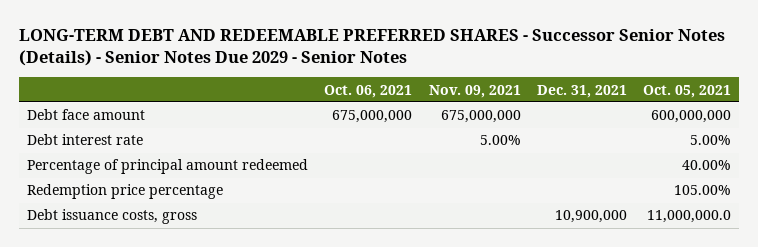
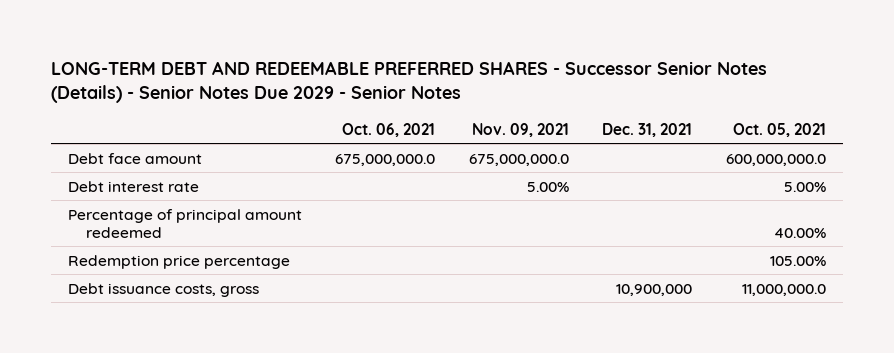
[332,110,413,124] 675,000,000 -> [335,153,436,166] 675,000,000.0
[440,110,521,124] 675,000,000 -> [468,153,569,166] 675,000,000.0
[651,110,732,124] 600,000,000 -> [725,153,826,166] 600,000,000.0

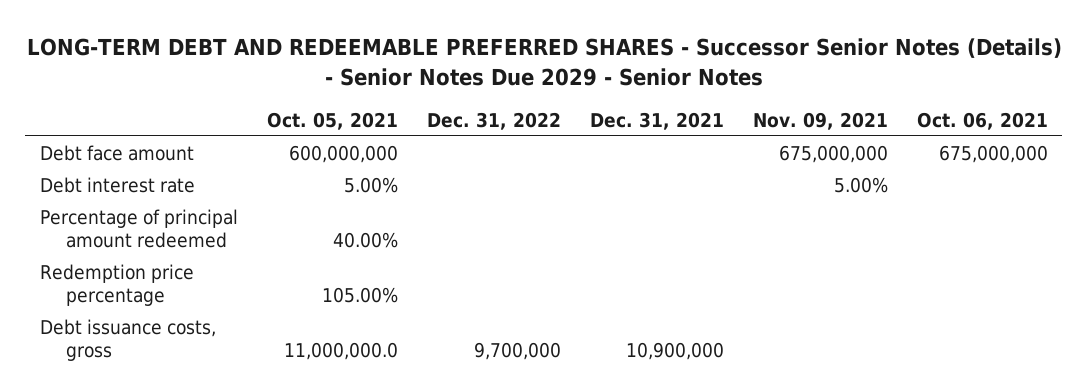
none -> [426,111,561,130] Dec. 31, 2022
[335,153,436,166] 675,000,000.0 -> [938,144,1048,163] 675,000,000
[468,153,569,166] 675,000,000.0 -> [778,144,888,163] 675,000,000
[725,153,826,166] 600,000,000.0 -> [288,144,398,163] 600,000,000

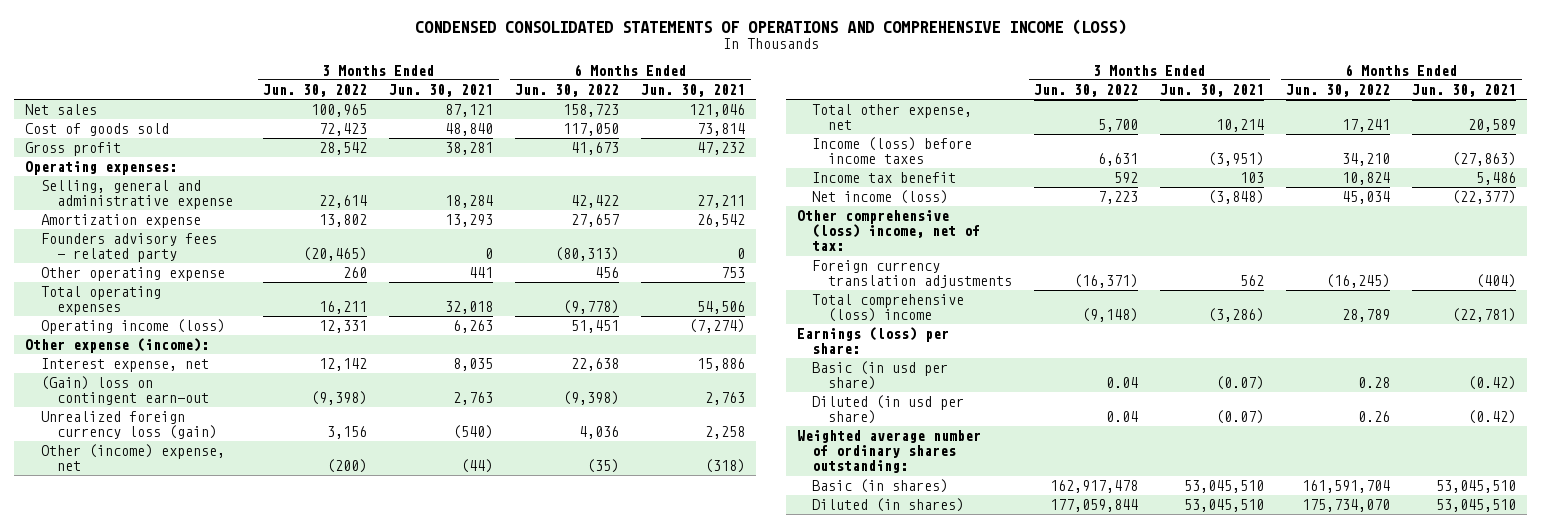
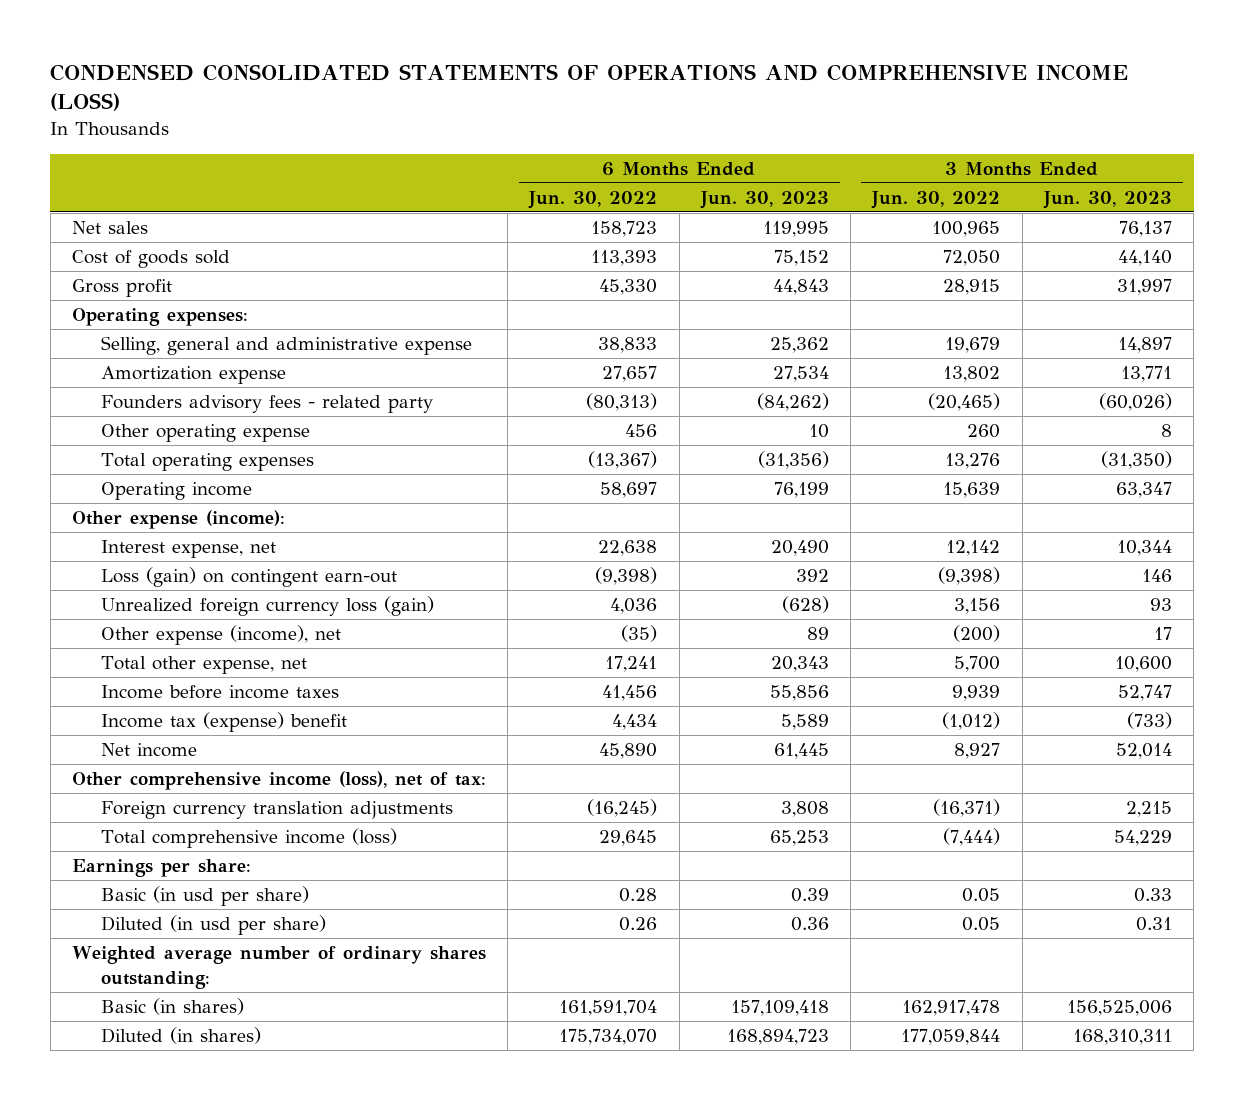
[389,83,494,97] Jun. 30, 2021 -> none
[641,83,746,97] Jun. 30, 2021 -> none
none -> [699,190,829,209] Jun. 30, 2023
none -> [1042,190,1172,209] Jun. 30, 2023
[319,123,368,137] 72,423 -> [943,250,1001,267] 72,050
[563,123,620,137] 117,050 -> [591,250,658,267] 113,393
[319,142,368,156] 28,542 -> [943,279,1001,296] 28,915
[571,142,620,156] 41,673 -> [599,279,658,296] 45,330
[319,195,368,209] 22,614 -> [945,337,1001,354] 19,679
[571,195,620,209] 42,422 -> [598,337,658,354] 38,833
[319,301,368,315] 16,211 -> [945,453,1001,470] 13,276
[563,300,620,315] (9,778) -> [588,451,658,470] (13,367)
[41,319,226,335] Operating income (loss) -> [101,482,253,501] Operating income
[319,320,368,334] 12,331 -> [943,482,1001,499] 15,639
[571,320,620,334] 51,451 -> [600,482,658,499] 58,697
[41,376,210,406] (Gain) loss on contingent earn-out -> [101,567,398,588] Loss (gain) on contingent earn-out
[41,444,226,472] Other (income) expense, net -> [101,625,342,646] Other expense (income), net
[812,137,973,165] Income (loss) before income taxes -> [101,685,340,700] Income before income taxes
[1098,153,1139,167] 6,631 -> [952,685,1001,702] 9,939
[1342,153,1391,167] 34,210 -> [602,685,658,702] 41,456
[812,172,957,184] Income tax benefit -> [101,712,348,733] Income tax (expense) benefit
[1114,172,1139,184] 592 -> [942,712,1001,731] (1,012)
[1342,172,1391,186] 10,824 -> [612,714,658,731] 4,434
[812,190,949,205] Net income (loss) -> [101,743,198,758] Net income
[1098,191,1139,205] 7,223 -> [954,743,1001,760] 8,927
[1342,191,1391,205] 45,034 -> [599,743,658,760] 45,890
[796,210,981,252] Other comprehensive (loss) income, net of tax: -> [72,771,487,791] Other comprehensive income (loss), net of tax:
[812,294,965,323] Total comprehensive (loss) income -> [101,828,398,849] Total comprehensive income (loss)
[1082,308,1139,323] (9,148) -> [943,828,1001,847] (7,444)
[1342,309,1391,323] 28,789 -> [599,830,658,847] 29,645
[796,327,949,355] Earnings (loss) per share: -> [72,859,252,878] Earnings per share:
[1106,377,1139,389] 0.04 -> [962,888,1001,903] 0.05
[1106,411,1139,423] 0.04 -> [962,917,1001,932] 0.05

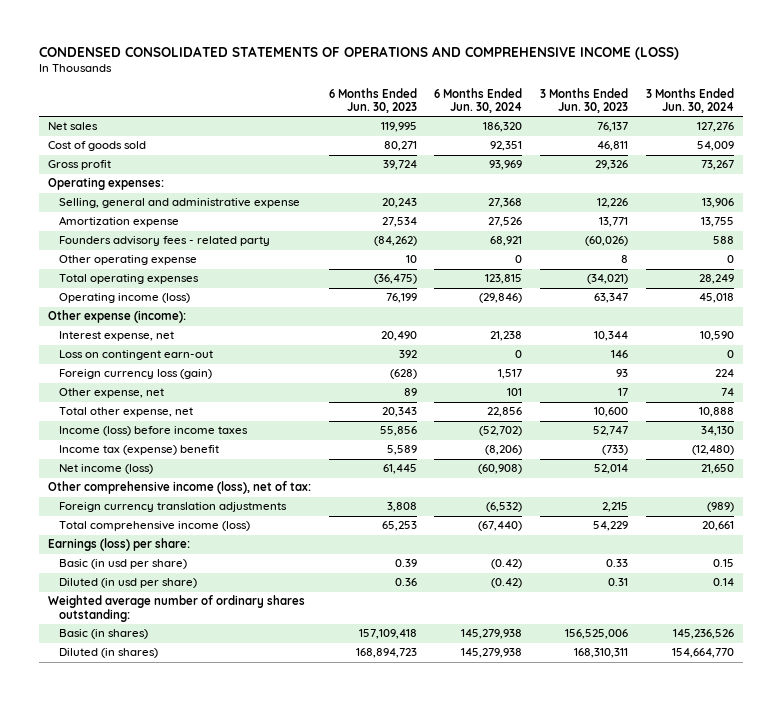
[528,190,658,209] Jun. 30, 2022 -> none
[871,190,1001,209] Jun. 30, 2022 -> none
none -> [434,87,523,113] 6 Months Ended Jun. 30, 2024
none -> [645,87,734,113] 3 Months Ended Jun. 30, 2024
[773,250,829,267] 75,152 -> [383,141,417,152] 80,271
[1117,250,1172,267] 44,140 -> [597,141,629,152] 46,811
[772,279,829,296] 44,843 -> [382,160,417,171] 39,724
[1116,279,1172,296] 31,997 -> [595,160,629,171] 29,326
[769,337,829,354] 25,362 -> [381,198,417,209] 20,243
[1117,337,1172,354] 14,897 -> [597,198,629,209] 12,226
[757,451,829,470] (31,356) -> [373,274,417,285] (36,475)
[1100,451,1172,470] (31,350) -> [587,274,629,285] (34,021)
[101,482,253,501] Operating income -> [58,293,190,304] Operating income (loss)
[101,567,398,588] Loss (gain) on contingent earn-out -> [58,350,213,361] Loss on contingent earn-out
[101,596,435,617] Unrealized foreign currency loss (gain) -> [58,369,212,380] Foreign currency loss (gain)
[101,625,342,646] Other expense (income), net -> [58,388,164,399] Other expense, net
[101,685,340,700] Income before income taxes -> [58,426,248,437] Income (loss) before income taxes
[101,743,198,758] Net income -> [58,464,153,475] Net income (loss)
[72,859,252,878] Earnings per share: -> [47,538,190,552] Earnings (loss) per share:

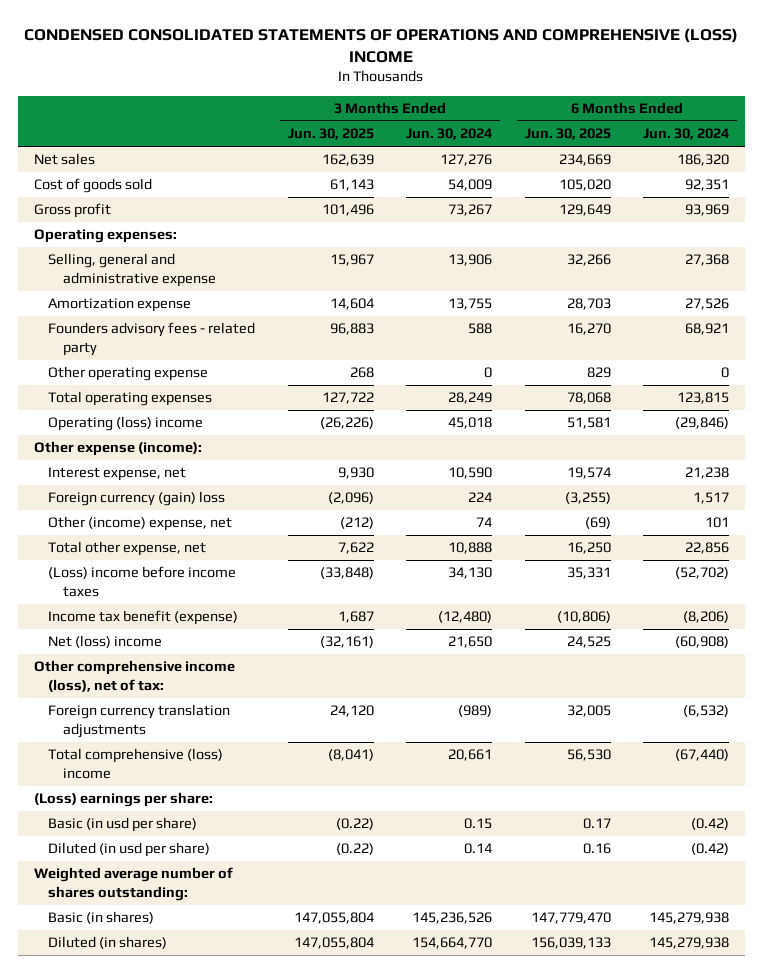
[38,45,679,60] CONDENSED CONSOLIDATED STATEMENTS OF OPERATIONS AND COMPREHENSIVE INCOME (LOSS) -> [24,27,739,63] CONDENSED CONSOLIDATED STATEMENTS OF OPERATIONS AND COMPREHENSIVE (LOSS) INCOME
[328,87,417,113] 6 Months Ended Jun. 30, 2023 -> none
[540,87,629,113] 3 Months Ended Jun. 30, 2023 -> none
none -> [287,128,374,141] Jun. 30, 2025
none -> [524,128,611,141] Jun. 30, 2025
[58,293,190,304] Operating income (loss) -> [48,416,204,432] Operating (loss) income
[58,350,213,361] Loss on contingent earn-out -> none
[58,369,212,380] Foreign currency loss (gain) -> [48,491,226,507] Foreign currency (gain) loss
[58,388,164,399] Other expense, net -> [48,516,233,532] Other (income) expense, net
[58,426,248,437] Income (loss) before income taxes -> [48,566,237,597] (Loss) income before income taxes
[58,445,219,456] Income tax (expense) benefit -> [48,610,239,626] Income tax benefit (expense)
[58,464,153,475] Net income (loss) -> [48,635,163,649] Net (loss) income
[58,521,250,532] Total comprehensive income (loss) -> [48,748,224,779] Total comprehensive (loss) income
[47,538,190,552] Earnings (loss) per share: -> [33,792,213,808] (Loss) earnings per share:
[47,595,305,622] Weighted average number of ordinary shares outstanding: -> [33,867,233,901] Weighted average number of shares outstanding:

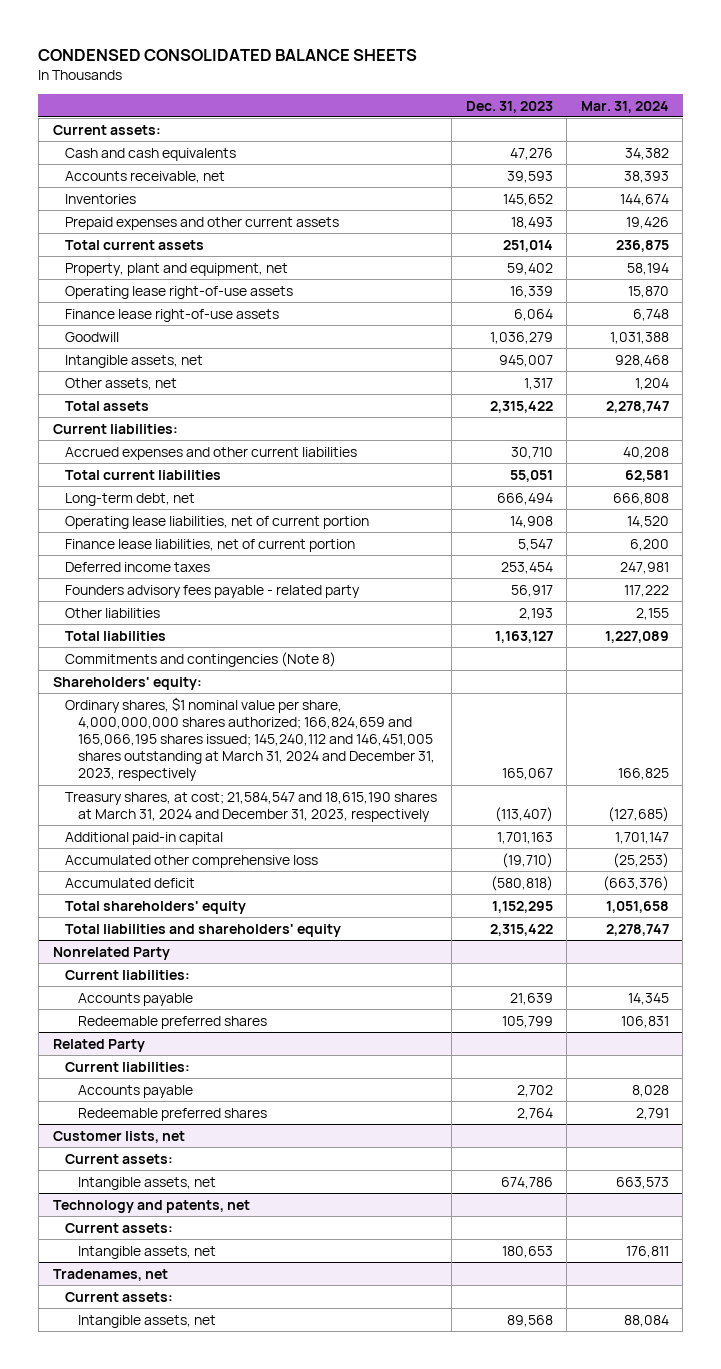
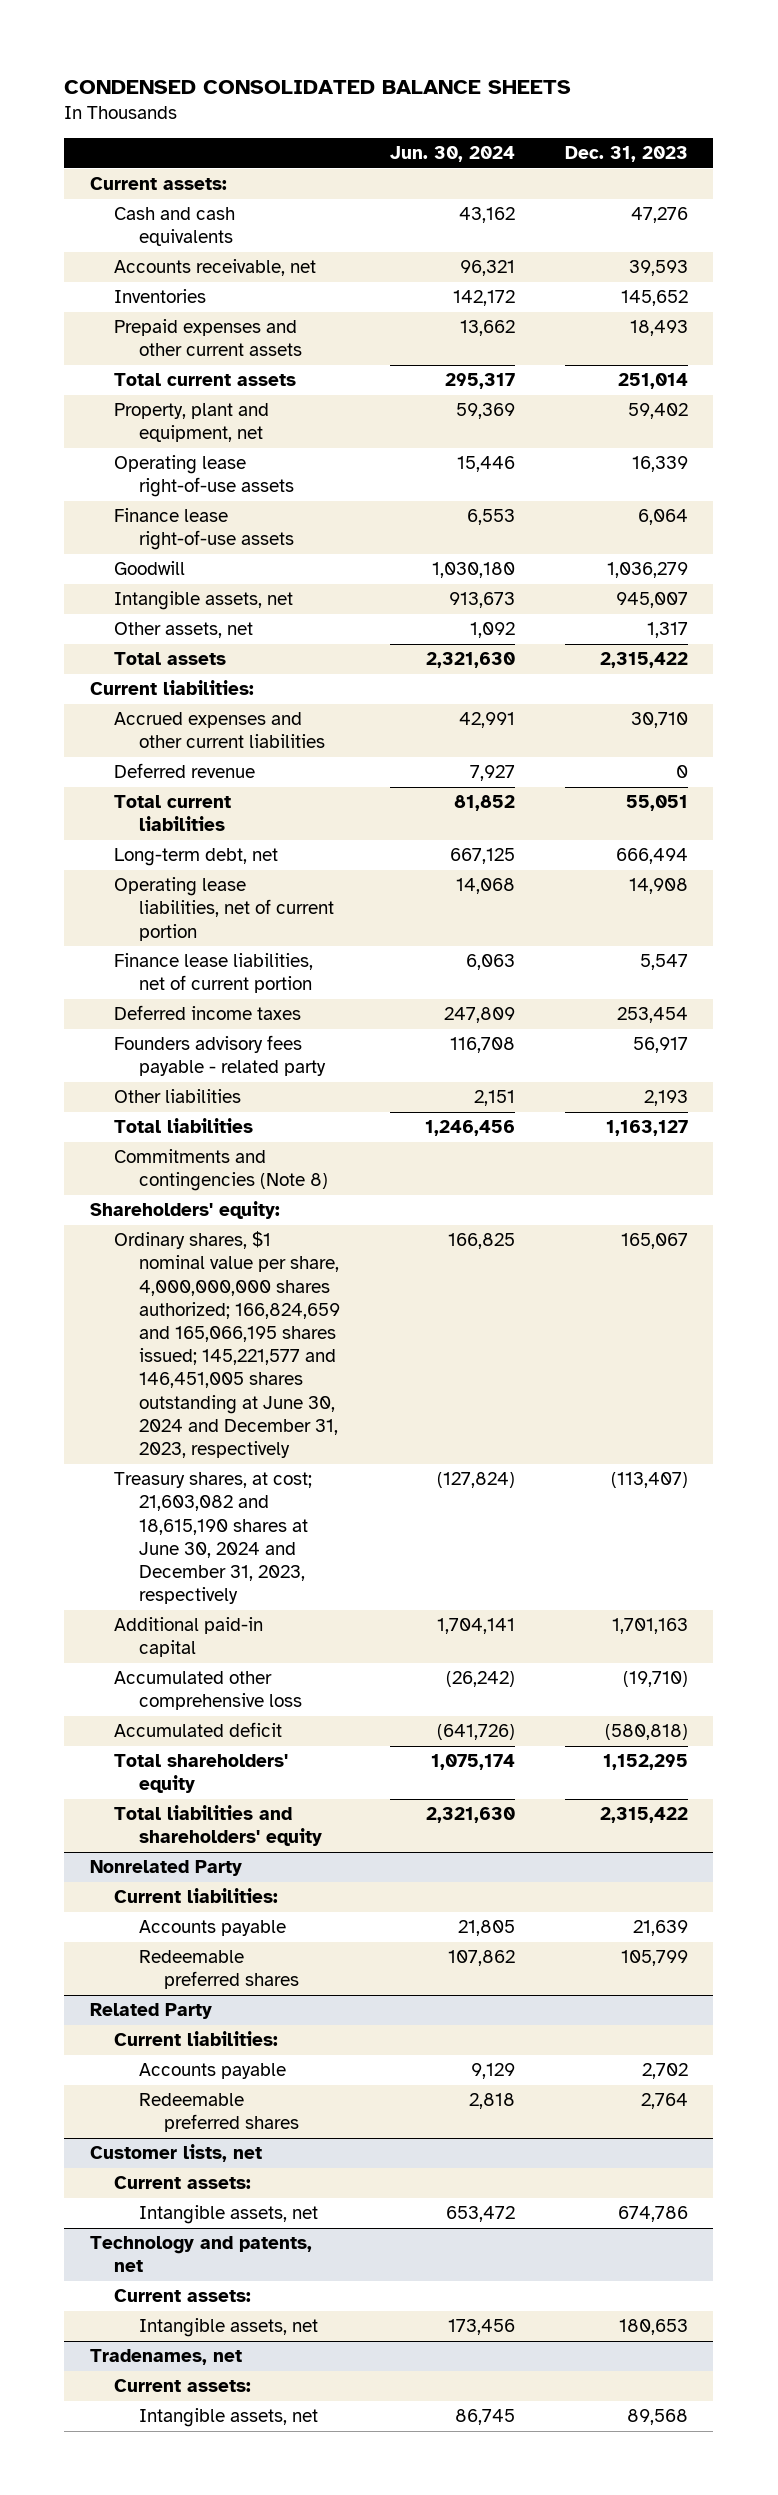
[580,100,669,113] Mar. 31, 2024 -> none
none -> [390,146,516,163] Jun. 30, 2024
none -> [114,763,256,779] Deferred revenue
[65,696,436,782] Ordinary shares, $1 nominal value per share, 4,000,000,000 shares authorized; 166,824,659 and 165,066,195 shares issued; 145,240,112 and 146,451,005 shares outstanding at March 31, 2024 and December 31, 2023, respectively -> [114,1231,340,1459] Ordinary shares, $1 nominal value per share, 4,000,000,000 shares authorized; 166,824,659 and 165,066,195 shares issued; 145,221,577 and 146,451,005 shares outstanding at June 30, 2024 and December 31, 2023, respectively
[65,791,438,822] Treasury shares, at cost; 21,584,547 and 18,615,190 shares at March 31, 2024 and December 31, 2023, respectively -> [114,1472,313,1605] Treasury shares, at cost; 21,603,082 and 18,615,190 shares at June 30, 2024 and December 31, 2023, respectively

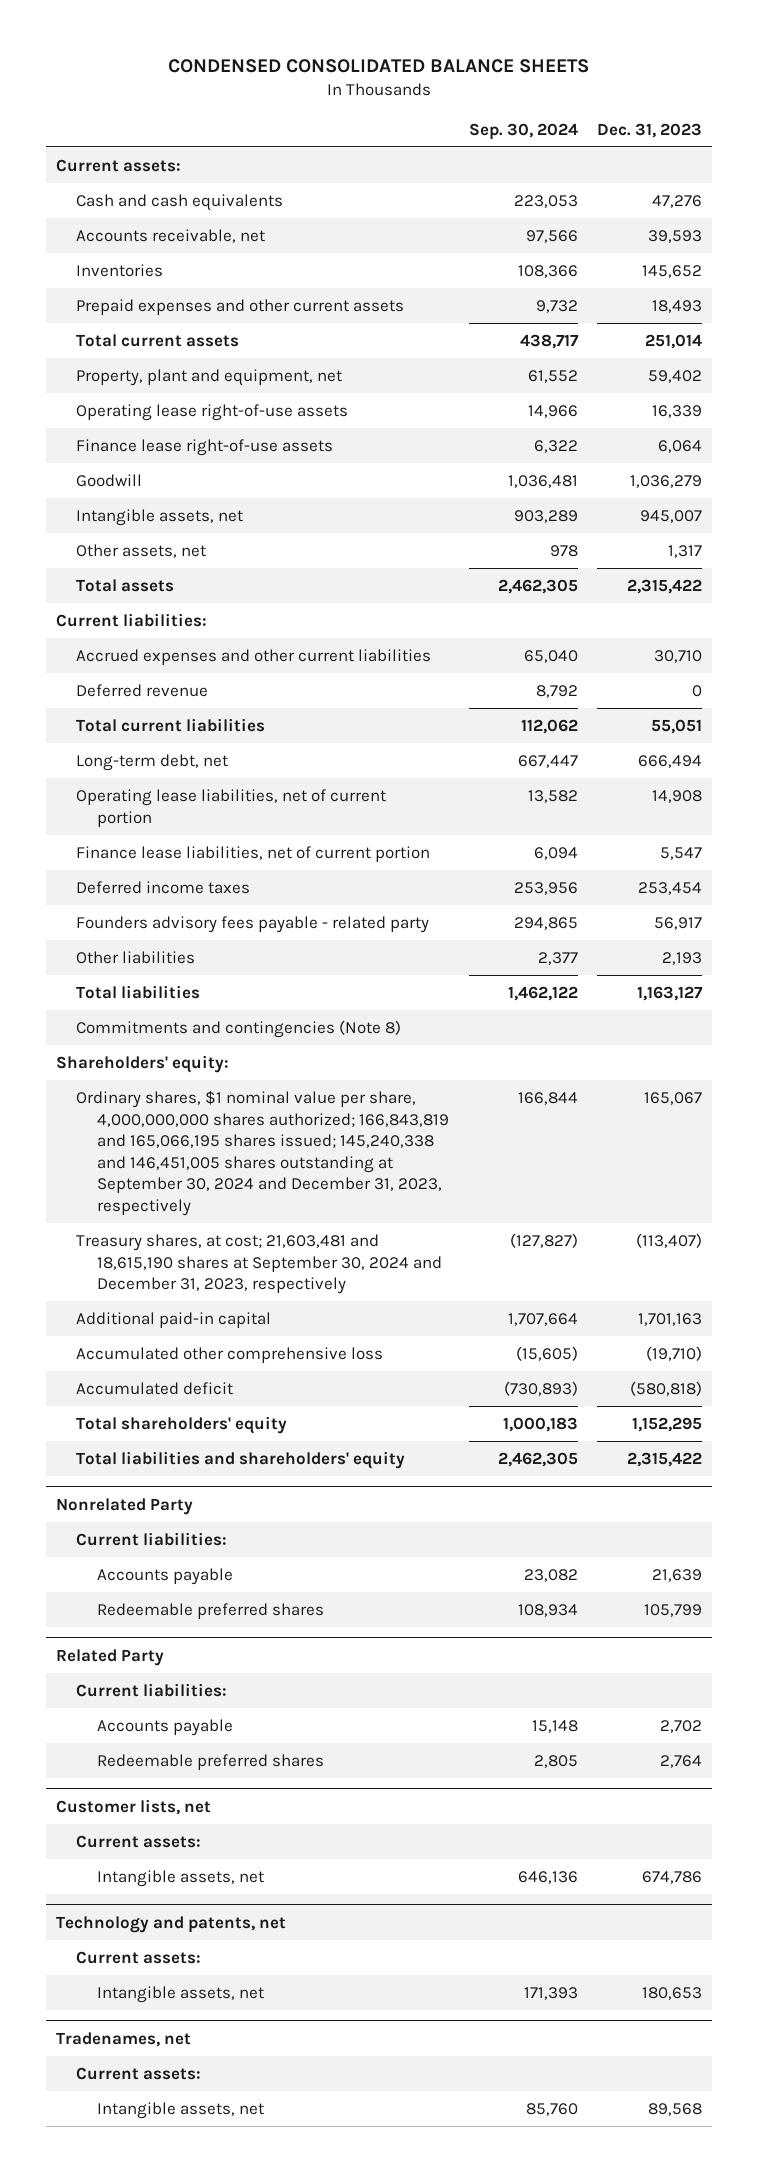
[390,146,516,163] Jun. 30, 2024 -> none
none -> [468,122,578,140] Sep. 30, 2024
[114,1231,340,1459] Ordinary shares, $1 nominal value per share, 4,000,000,000 shares authorized; 166,824,659 and 165,066,195 shares issued; 145,221,577 and 146,451,005 shares outstanding at June 30, 2024 and December 31, 2023, respectively -> [76,1089,449,1217] Ordinary shares, $1 nominal value per share, 4,000,000,000 shares authorized; 166,843,819 and 165,066,195 shares issued; 145,240,338 and 146,451,005 shares outstanding at September 30, 2024 and December 31, 2023, respectively
[114,1472,313,1605] Treasury shares, at cost; 21,603,082 and 18,615,190 shares at June 30, 2024 and December 31, 2023, respectively -> [76,1233,442,1295] Treasury shares, at cost; 21,603,481 and 18,615,190 shares at September 30, 2024 and December 31, 2023, respectively

